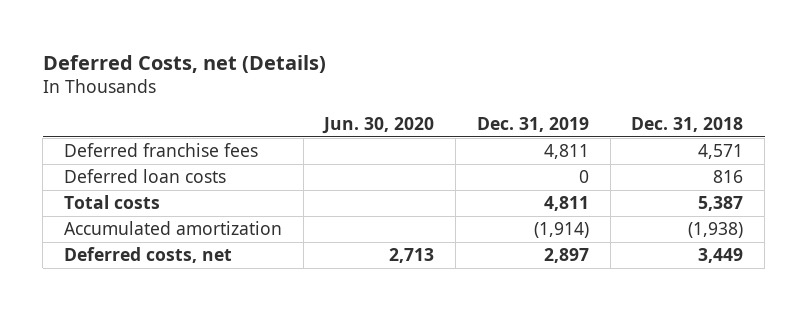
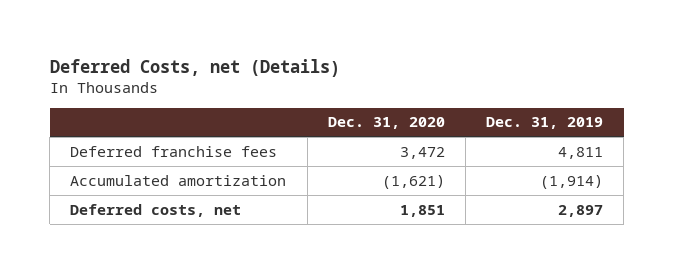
[322,116,435,134] Jun. 30, 2020 -> none
[631,116,744,132] Dec. 31, 2018 -> none
none -> [327,117,445,130] Dec. 31, 2020
[64,169,227,184] Deferred loan costs -> none
[64,195,161,210] Total costs -> none

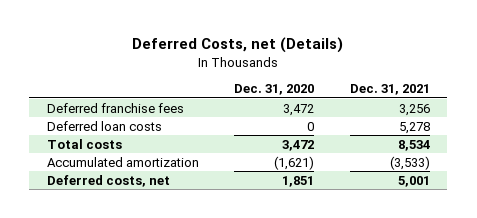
[486,117,604,130] Dec. 31, 2019 -> none
none -> [349,84,430,96] Dec. 31, 2021
none -> [46,120,162,131] Deferred loan costs
none -> [46,138,122,149] Total costs

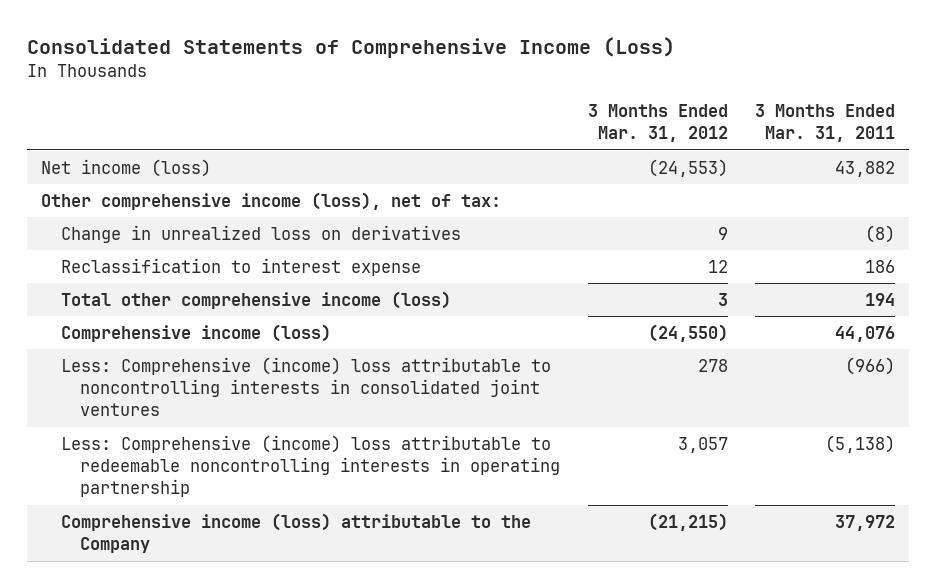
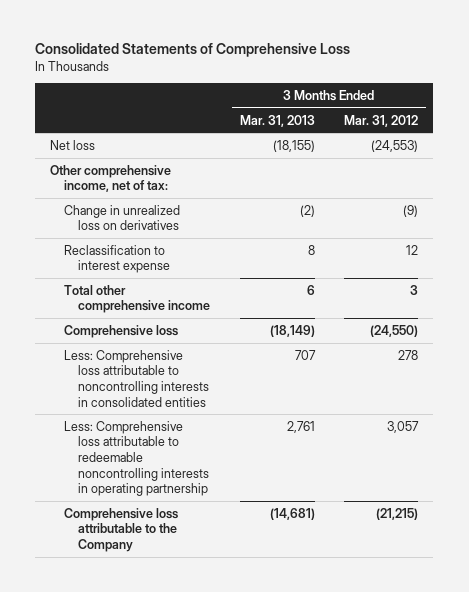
[27,36,676,58] Consolidated Statements of Comprehensive Income (Loss) -> [35,43,351,58] Consolidated Statements of Comprehensive Loss
[755,104,896,143] 3 Months Ended Mar. 31, 2011 -> none
none -> [239,114,315,127] Mar. 31, 2013
[41,158,212,177] Net income (loss) -> [50,139,96,150] Net loss
[41,191,502,210] Other comprehensive income (loss), net of tax: -> [50,164,172,193] Other comprehensive income, net of tax:
[717,226,728,240] 9 -> [403,204,419,217] (9)
[60,290,451,309] Total other comprehensive income (loss) -> [63,284,210,314] Total other comprehensive income
[60,323,331,342] Comprehensive income (loss) -> [63,324,178,338] Comprehensive loss
[60,356,551,417] Less: Comprehensive (income) loss attributable to noncontrolling interests in consolidated joint ventures -> [63,349,209,407] Less: Comprehensive loss attributable to noncontrolling interests in consolidated entities
[60,434,561,498] Less: Comprehensive (income) loss attributable to redeemable noncontrolling interests in operating partnership -> [63,420,209,497] Less: Comprehensive loss attributable to redeemable noncontrolling interests in operating partnership
[60,512,531,554] Comprehensive income (loss) attributable to the Company -> [63,507,178,552] Comprehensive loss attributable to the Company

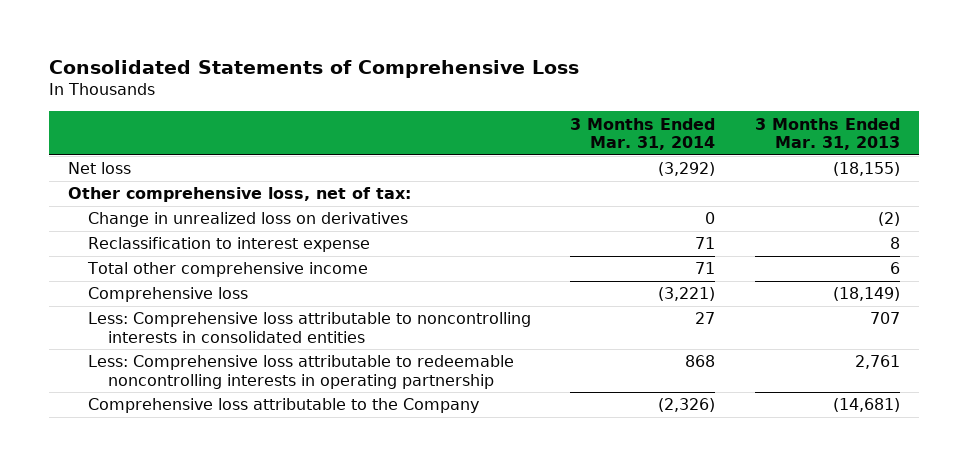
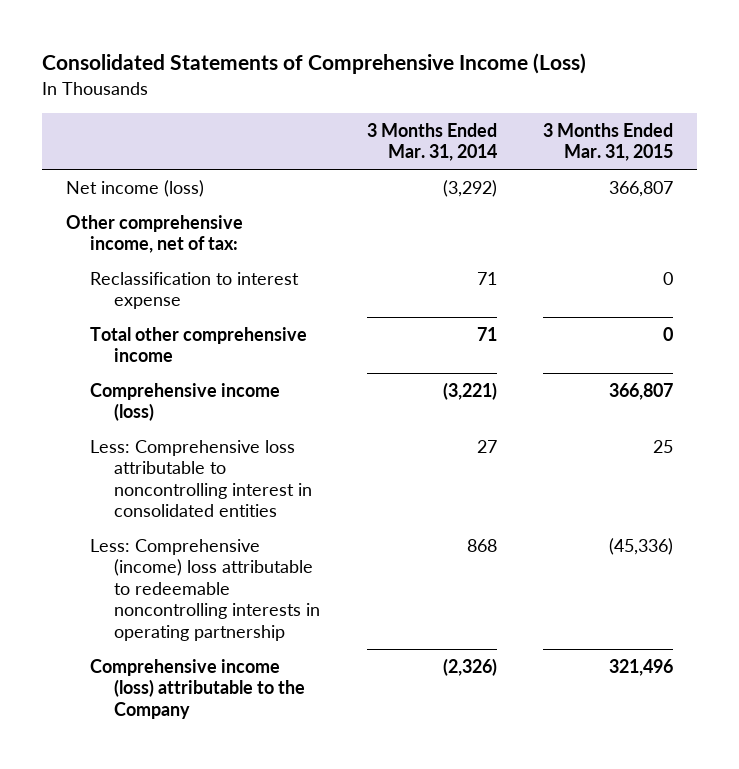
[48,59,579,78] Consolidated Statements of Comprehensive Loss -> [42,53,587,75] Consolidated Statements of Comprehensive Income (Loss)
[754,117,900,151] 3 Months Ended Mar. 31, 2013 -> none
none -> [543,122,674,162] 3 Months Ended Mar. 31, 2015
[87,212,408,228] Change in unrealized loss on derivatives -> none
[68,162,132,175] Net loss -> [65,179,204,197] Net income (loss)
[68,187,412,203] Other comprehensive loss, net of tax: -> [65,214,243,254] Other comprehensive income, net of tax:
[87,287,248,303] Comprehensive loss -> [89,382,280,422] Comprehensive income (loss)
[87,312,531,343] Less: Comprehensive loss attributable to noncontrolling interests in consolidated entities -> [89,439,312,518] Less: Comprehensive loss attributable to noncontrolling interest in consolidated entities
[87,355,514,389] Less: Comprehensive loss attributable to redeemable noncontrolling interests in operating partnership -> [89,538,320,641] Less: Comprehensive (income) loss attributable to redeemable noncontrolling interests in operating partnership
[87,398,479,414] Comprehensive loss attributable to the Company -> [89,658,305,719] Comprehensive income (loss) attributable to the Company

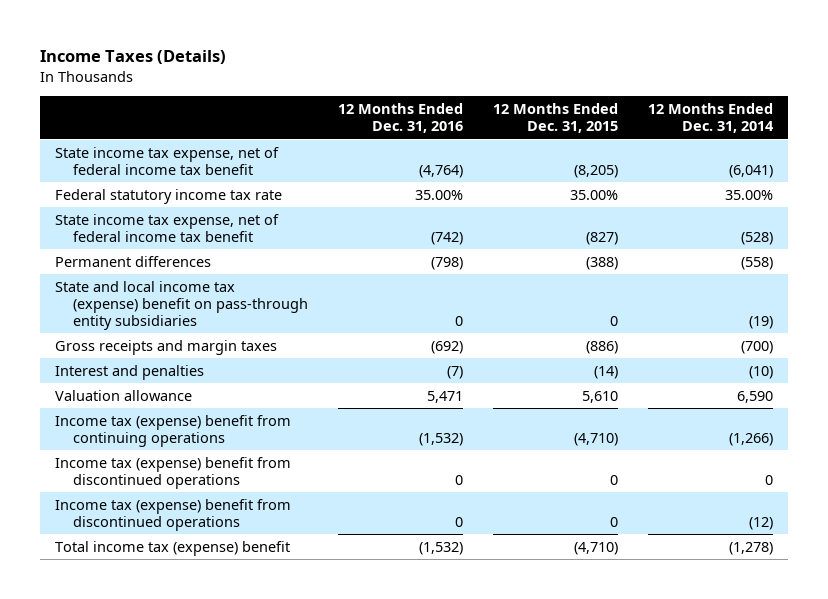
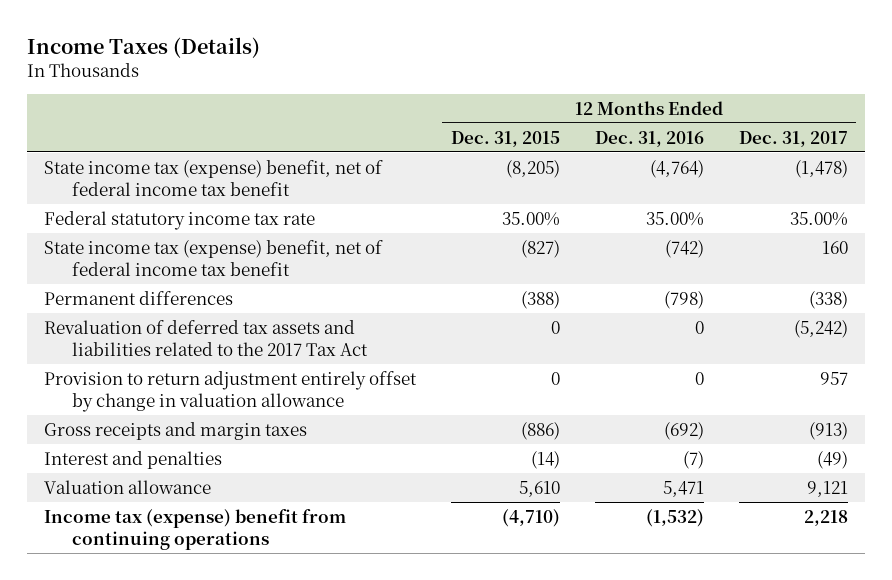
[648,103,775,134] 12 Months Ended Dec. 31, 2014 -> none
none -> [738,130,848,147] Dec. 31, 2017
[55,146,280,175] State income tax expense, net of federal income tax benefit -> [44,159,384,196] State income tax (expense) benefit, net of federal income tax benefit
[55,213,280,242] State income tax expense, net of federal income tax benefit -> [44,239,384,276] State income tax (expense) benefit, net of federal income tax benefit
[55,280,308,330] State and local income tax (expense) benefit on pass-through entity subsidiaries -> none
none -> [44,319,368,356] Revaluation of deferred tax assets and liabilities related to the 2017 Tax Act
none -> [44,370,418,412] Provision to return adjustment entirely offset by change in valuation allowance
[55,456,292,489] Income tax (expense) benefit from discontinued operations -> none
[55,498,292,531] Income tax (expense) benefit from discontinued operations -> none
[55,540,291,556] Total income tax (expense) benefit -> none

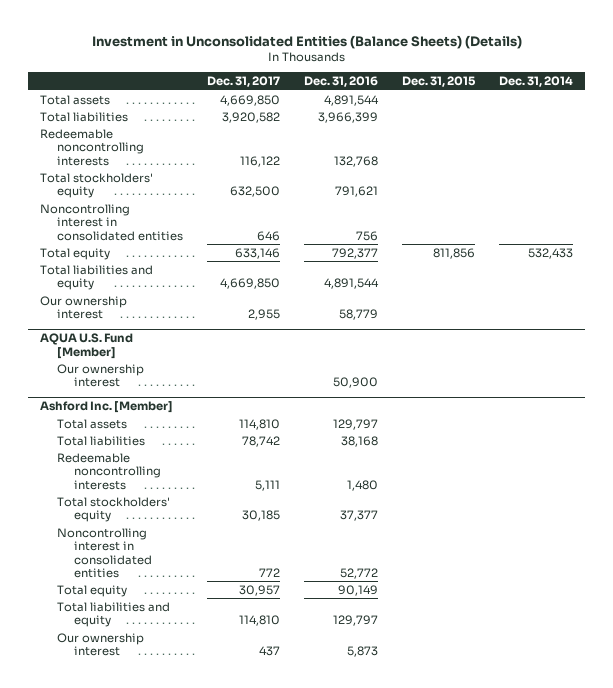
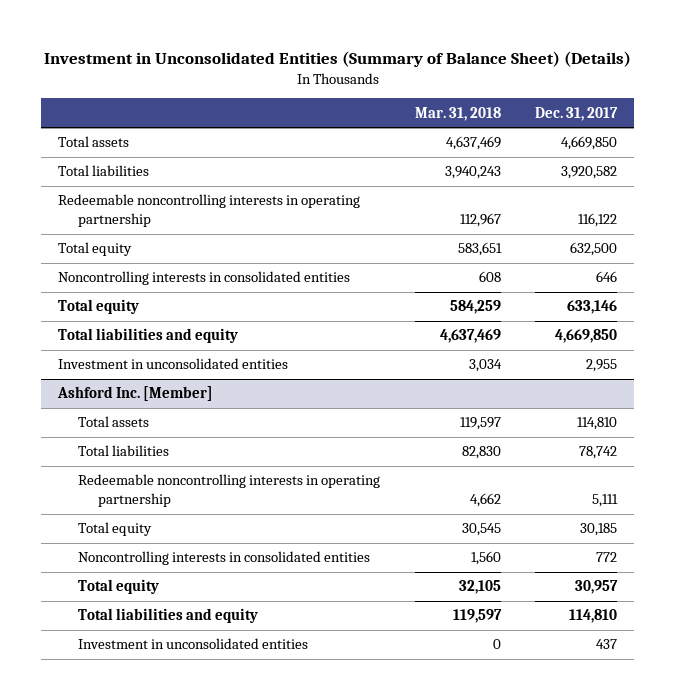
[91,34,522,49] Investment in Unconsolidated Entities (Balance Sheets) (Details) -> [43,50,631,67] Investment in Unconsolidated Entities (Summary of Balance Sheet) (Details)
[303,76,378,88] Dec. 31, 2016 -> none
[401,76,476,88] Dec. 31, 2015 -> none
[498,76,573,88] Dec. 31, 2014 -> none
none -> [414,106,501,121] Mar. 31, 2018
[40,128,145,166] Redeemable noncontrolling interests -> [58,194,361,228] Redeemable noncontrolling interests in operating partnership
[40,172,154,199] Total stockholders' equity -> [58,242,133,257] Total equity
[40,203,184,241] Noncontrolling interest in consolidated entities -> [58,271,351,286] Noncontrolling interests in consolidated entities
[40,333,134,359] AQUA U.S. Fund [Member] -> none
[57,363,145,388] Our ownership interest -> none
[40,295,128,320] Our ownership interest -> [58,358,289,370] Investment in unconsolidated entities
[57,452,161,490] Redeemable noncontrolling interests -> [78,474,381,508] Redeemable noncontrolling interests in operating partnership
[57,496,171,523] Total stockholders' equity -> [78,522,153,537] Total equity
[57,527,152,578] Noncontrolling interest in consolidated entities -> [78,551,371,566] Noncontrolling interests in consolidated entities
[57,632,145,657] Our ownership interest -> [78,638,309,650] Investment in unconsolidated entities

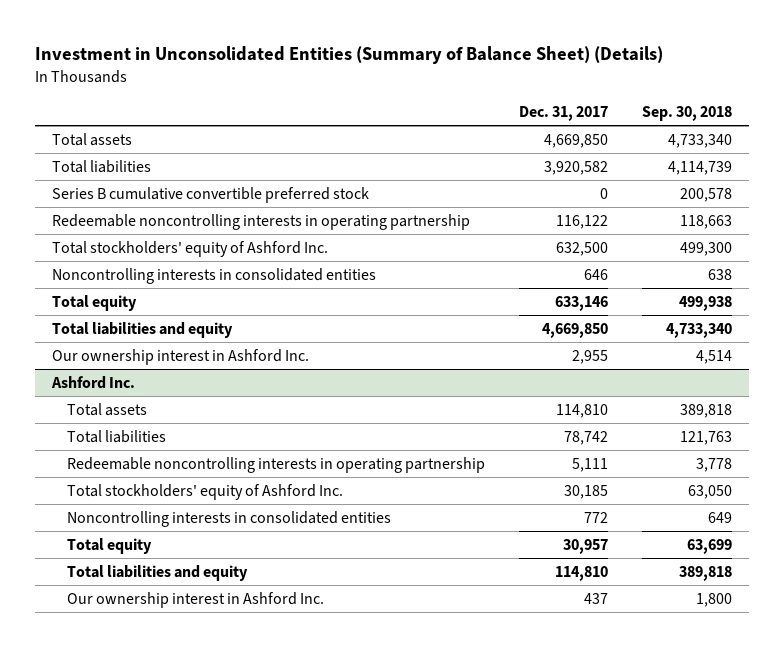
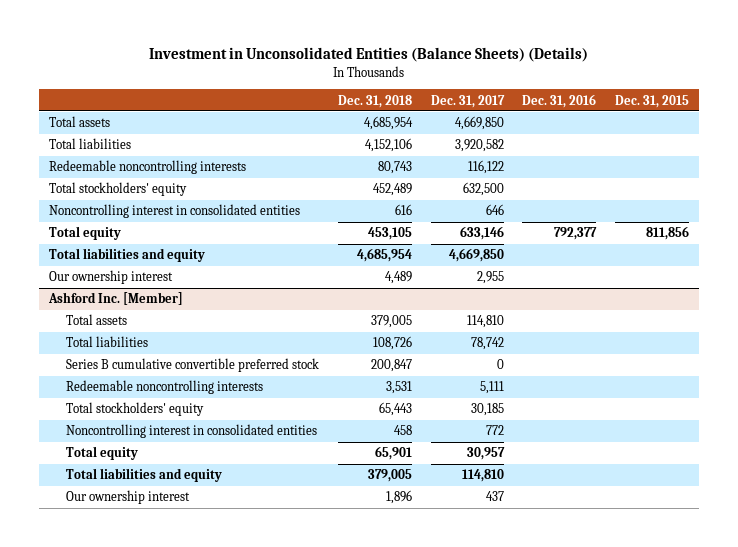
[34,45,663,64] Investment in Unconsolidated Entities (Summary of Balance Sheet) (Details) -> [148,47,588,63] Investment in Unconsolidated Entities (Balance Sheets) (Details)
[642,105,733,121] Sep. 30, 2018 -> none
none -> [337,94,412,108] Dec. 31, 2018
none -> [522,93,597,108] Dec. 31, 2016
none -> [615,94,690,108] Dec. 31, 2015
[51,186,369,203] Series B cumulative convertible preferred stock -> none
[51,213,470,230] Redeemable noncontrolling interests in operating partnership -> [48,160,246,175] Redeemable noncontrolling interests
[51,240,328,257] Total stockholders' equity of Ashford Inc. -> [48,182,187,197] Total stockholders' equity
[51,267,376,284] Noncontrolling interests in consolidated entities -> [48,204,300,219] Noncontrolling interest in consolidated entities
[51,348,309,365] Our ownership interest in Ashford Inc. -> [48,270,173,285] Our ownership interest
[50,375,135,389] Ashford Inc. -> [47,292,183,306] Ashford Inc. [Member]
none -> [65,358,319,373] Series B cumulative convertible preferred stock
[67,456,486,473] Redeemable noncontrolling interests in operating partnership -> [65,380,263,395] Redeemable noncontrolling interests
[67,483,344,500] Total stockholders' equity of Ashford Inc. -> [65,402,204,417] Total stockholders' equity
[67,510,392,527] Noncontrolling interests in consolidated entities -> [65,424,317,439] Noncontrolling interest in consolidated entities
[67,591,325,608] Our ownership interest in Ashford Inc. -> [65,490,190,505] Our ownership interest

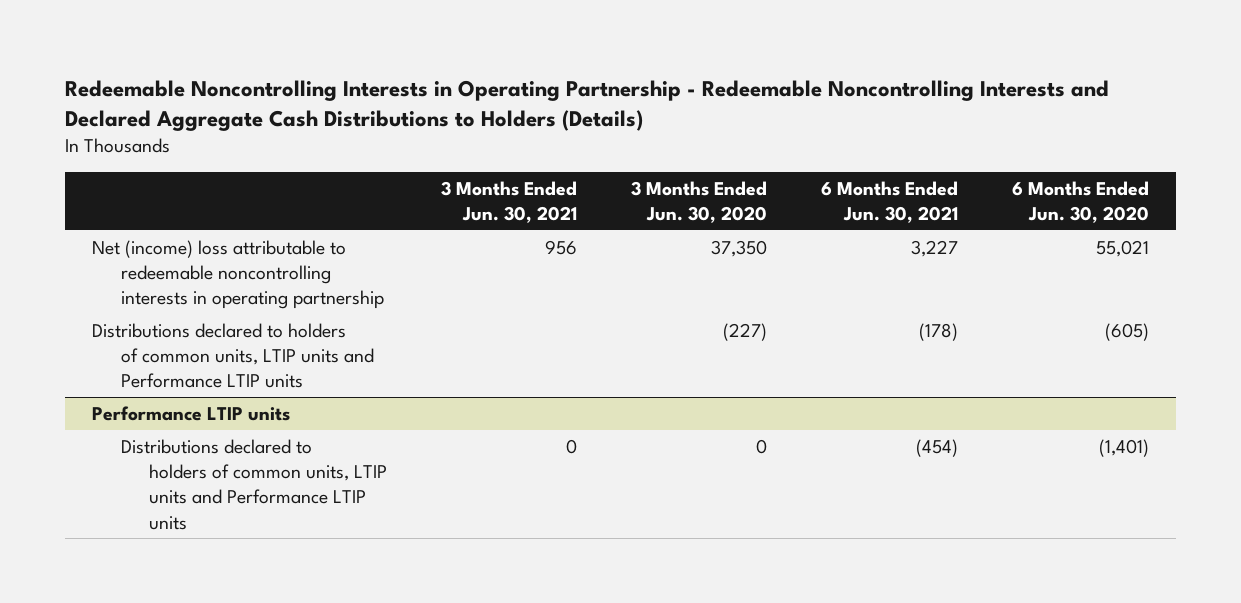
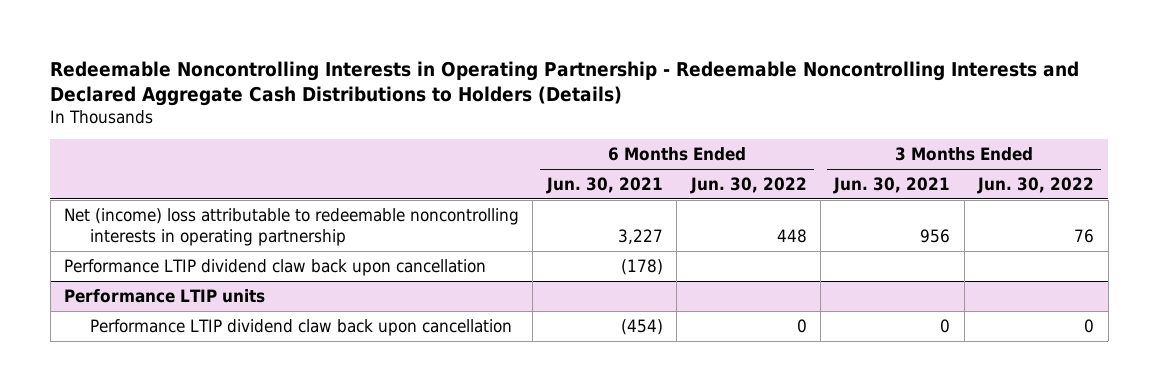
[630,180,767,223] 3 Months Ended Jun. 30, 2020 -> none
[1011,180,1149,223] 6 Months Ended Jun. 30, 2020 -> none
none -> [689,176,807,194] Jun. 30, 2022
none -> [977,176,1095,194] Jun. 30, 2022
[92,322,374,389] Distributions declared to holders of common units, LTIP units and Performance LTIP units -> [64,258,487,276] Performance LTIP dividend claw back upon cancellation
[120,438,388,530] Distributions declared to holders of common units, LTIP units and Performance LTIP units -> [90,318,513,336] Performance LTIP dividend claw back upon cancellation

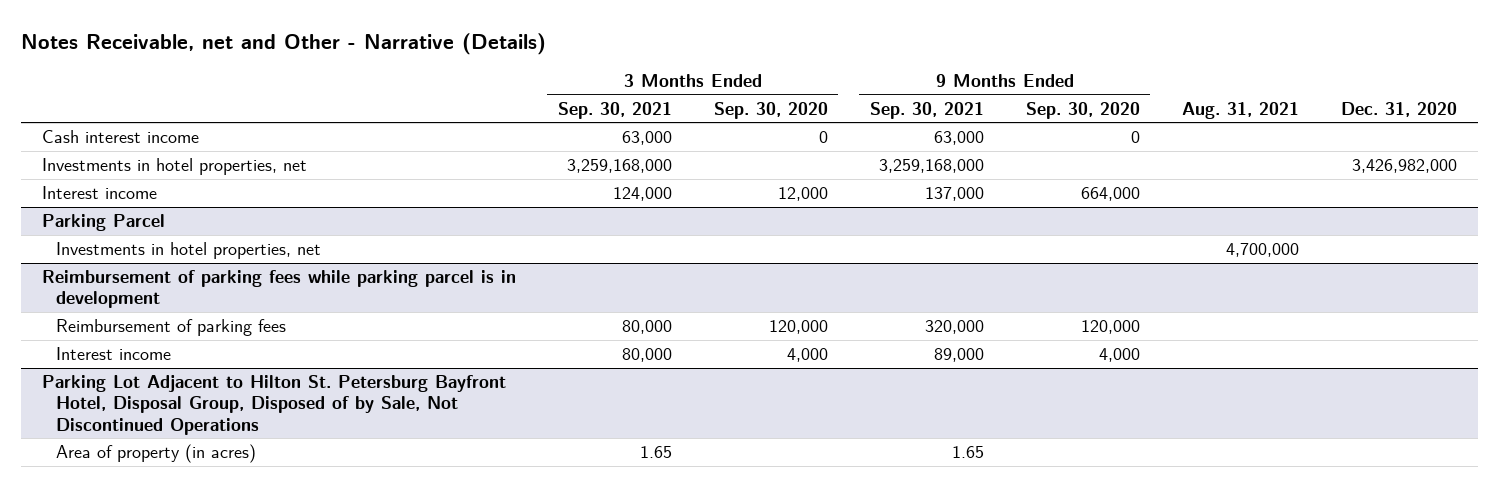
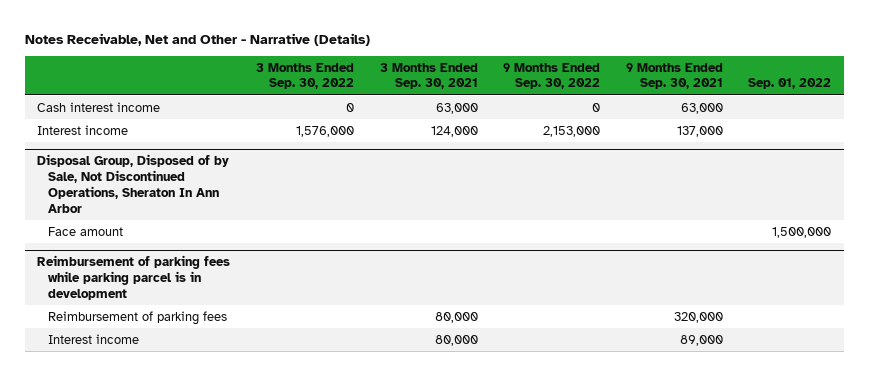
[20,33,546,56] Notes Receivable, net and Other - Narrative (Details) -> [24,32,370,46] Notes Receivable, Net and Other - Narrative (Details)
[713,101,828,119] Sep. 30, 2020 -> none
[1025,101,1140,119] Sep. 30, 2020 -> none
[1181,101,1299,119] Aug. 31, 2021 -> none
[1340,101,1457,117] Dec. 31, 2020 -> none
none -> [255,62,354,90] 3 Months Ended Sep. 30, 2022
none -> [503,62,601,90] 9 Months Ended Sep. 30, 2022
none -> [748,78,832,90] Sep. 01, 2022
[41,158,307,176] Investments in hotel properties, net -> none
[41,214,165,232] Parking Parcel -> none
[55,242,321,260] Investments in hotel properties, net -> none
none -> [37,154,230,214] Disposal Group, Disposed of by Sale, Not Discontinued Operations, Sheraton In Ann Arbor
none -> [47,226,123,236] Face amount
[41,375,506,435] Parking Lot Adjacent to Hilton St. Petersburg Bayfront Hotel, Disposal Group, Disposed of by Sale, Not Discontinued Operations -> none
[55,444,256,464] Area of property (in acres) -> none

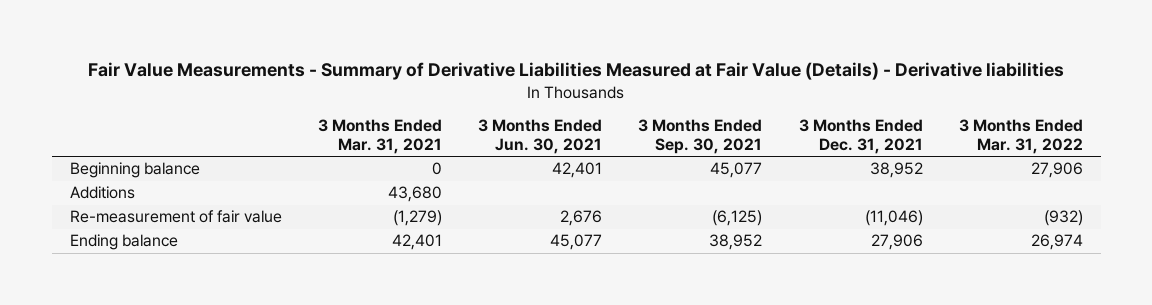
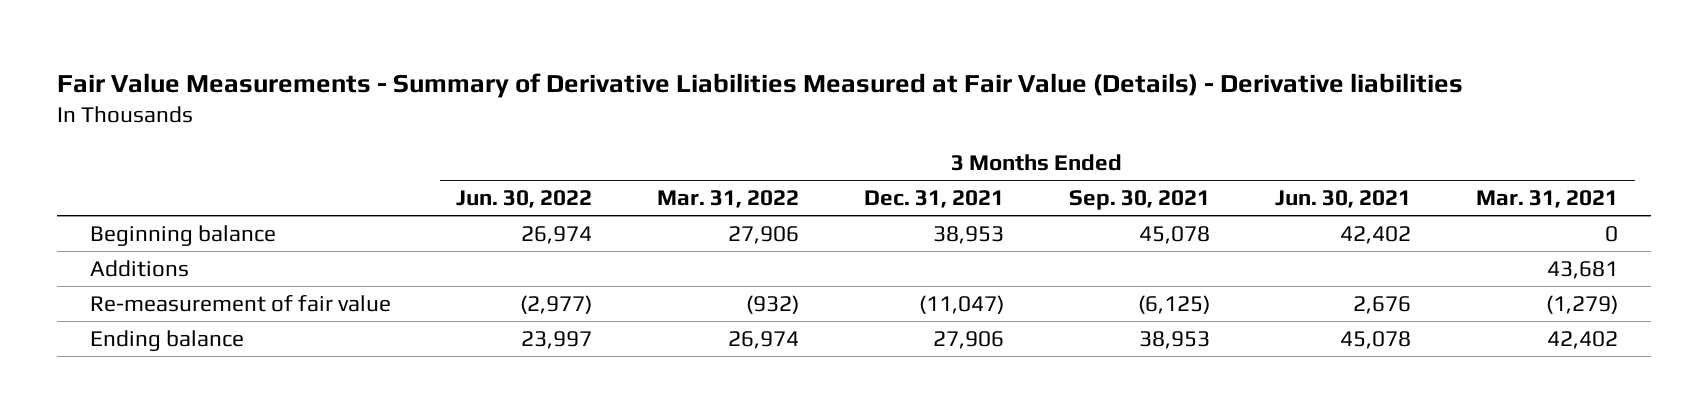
none -> [455,190,592,209] Jun. 30, 2022
[552,162,603,179] 42,401 -> [1340,225,1412,244] 42,402
[710,162,763,179] 45,077 -> [1139,225,1211,244] 45,078
[869,162,923,179] 38,952 -> [933,225,1005,244] 38,953
[387,186,442,203] 43,680 -> [1547,260,1619,279] 43,681
[864,210,923,227] (11,046) -> [919,294,1005,314] (11,047)
[391,234,442,251] 42,401 -> [1547,330,1619,349] 42,402
[550,234,603,251] 45,077 -> [1340,330,1412,349] 45,078
[709,234,763,251] 38,952 -> [1139,330,1211,349] 38,953

